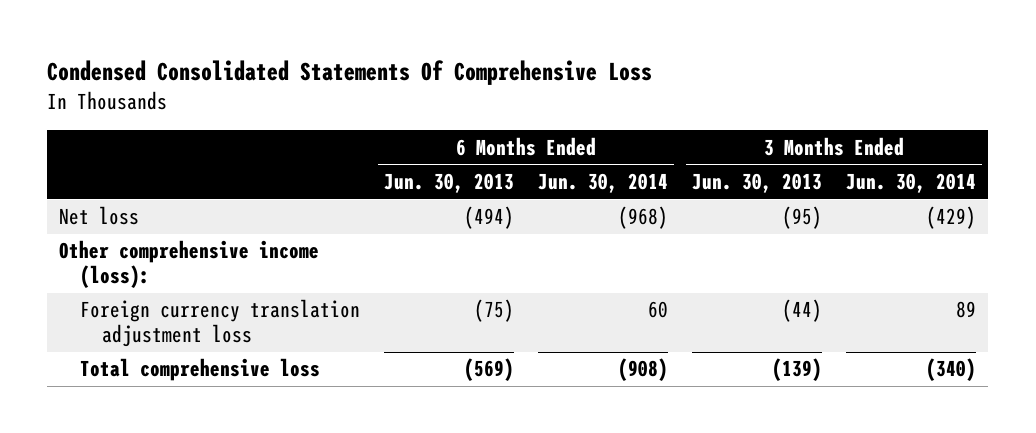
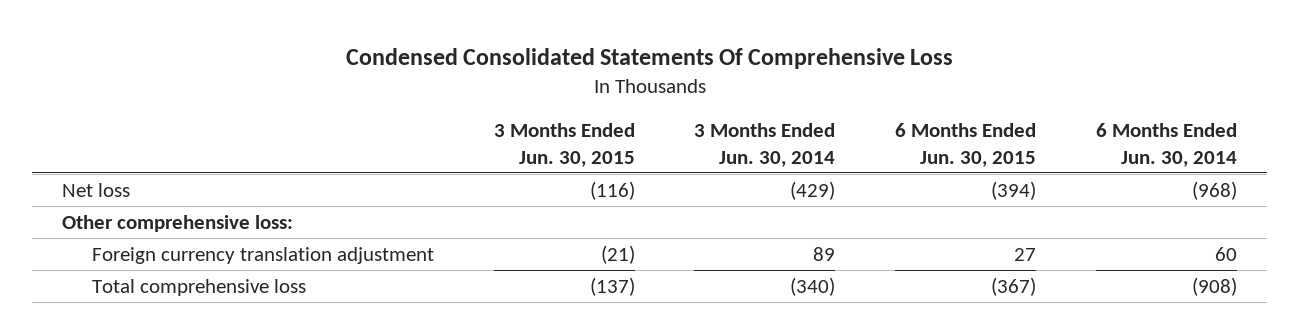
[384,172,515,193] Jun. 30, 2013 -> none
[692,172,823,193] Jun. 30, 2013 -> none
none -> [493,123,635,167] 3 Months Ended Jun. 30, 2015
none -> [895,123,1037,167] 6 Months Ended Jun. 30, 2015
[59,240,320,289] Other comprehensive income (loss): -> [62,215,294,233] Other comprehensive loss:
[80,299,361,348] Foreign currency translation adjustment loss -> [91,247,434,265] Foreign currency translation adjustment

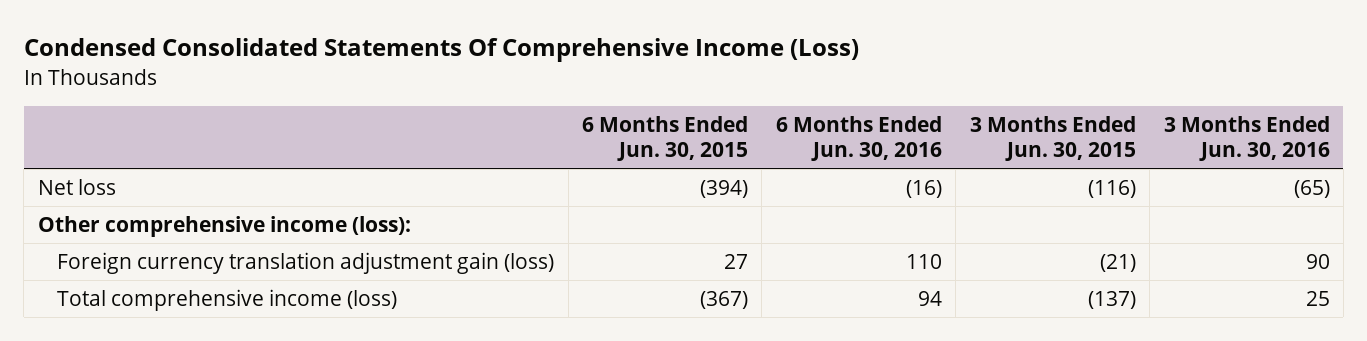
[345,48,953,70] Condensed Consolidated Statements Of Comprehensive Loss -> [23,38,859,63] Condensed Consolidated Statements Of Comprehensive Income (Loss)
[694,123,836,167] 3 Months Ended Jun. 30, 2014 -> none
[1096,123,1238,167] 6 Months Ended Jun. 30, 2014 -> none
none -> [775,115,942,162] 6 Months Ended Jun. 30, 2016
none -> [1163,115,1330,162] 3 Months Ended Jun. 30, 2016
[62,215,294,233] Other comprehensive loss: -> [37,215,411,237] Other comprehensive income (loss):
[91,247,434,265] Foreign currency translation adjustment -> [57,251,555,274] Foreign currency translation adjustment gain (loss)
[91,279,306,297] Total comprehensive loss -> [57,288,398,311] Total comprehensive income (loss)

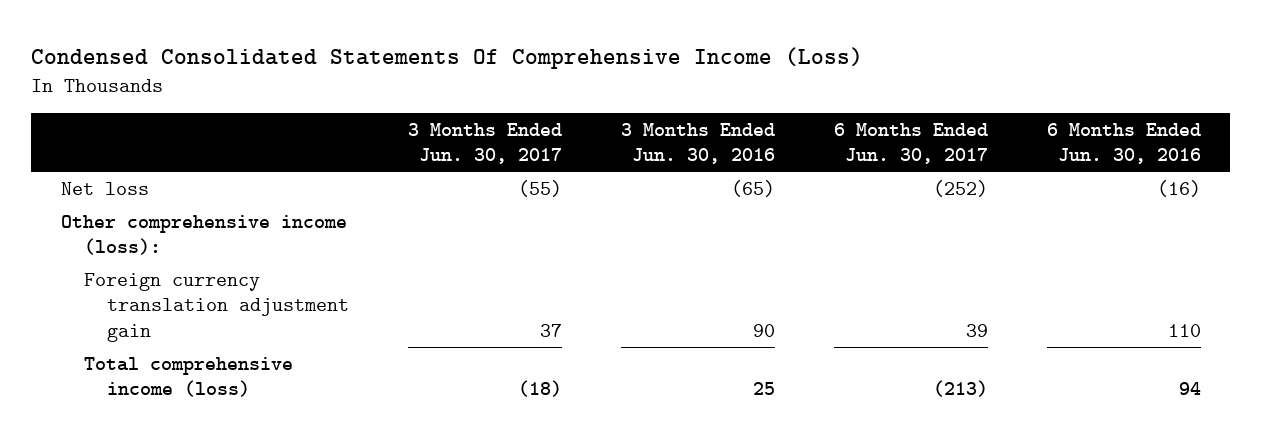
[581,115,748,162] 6 Months Ended Jun. 30, 2015 -> none
[969,115,1136,162] 3 Months Ended Jun. 30, 2015 -> none
none -> [408,122,563,165] 3 Months Ended Jun. 30, 2017
none -> [833,122,988,165] 6 Months Ended Jun. 30, 2017
[57,251,555,274] Foreign currency translation adjustment gain (loss) -> [83,272,350,342] Foreign currency translation adjustment gain

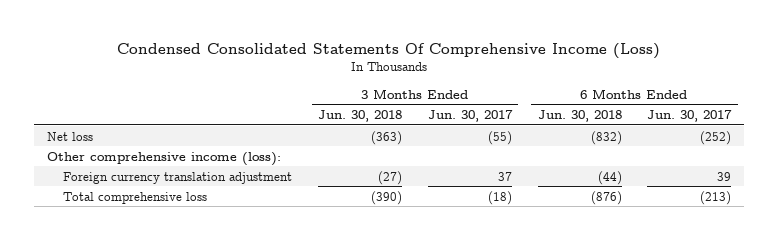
[621,122,776,165] 3 Months Ended Jun. 30, 2016 -> none
[1046,122,1201,165] 6 Months Ended Jun. 30, 2016 -> none
none -> [318,110,403,123] Jun. 30, 2018
none -> [537,110,622,123] Jun. 30, 2018
[83,272,350,342] Foreign currency translation adjustment gain -> [63,171,293,184] Foreign currency translation adjustment
[83,356,293,398] Total comprehensive income (loss) -> [63,191,208,204] Total comprehensive loss

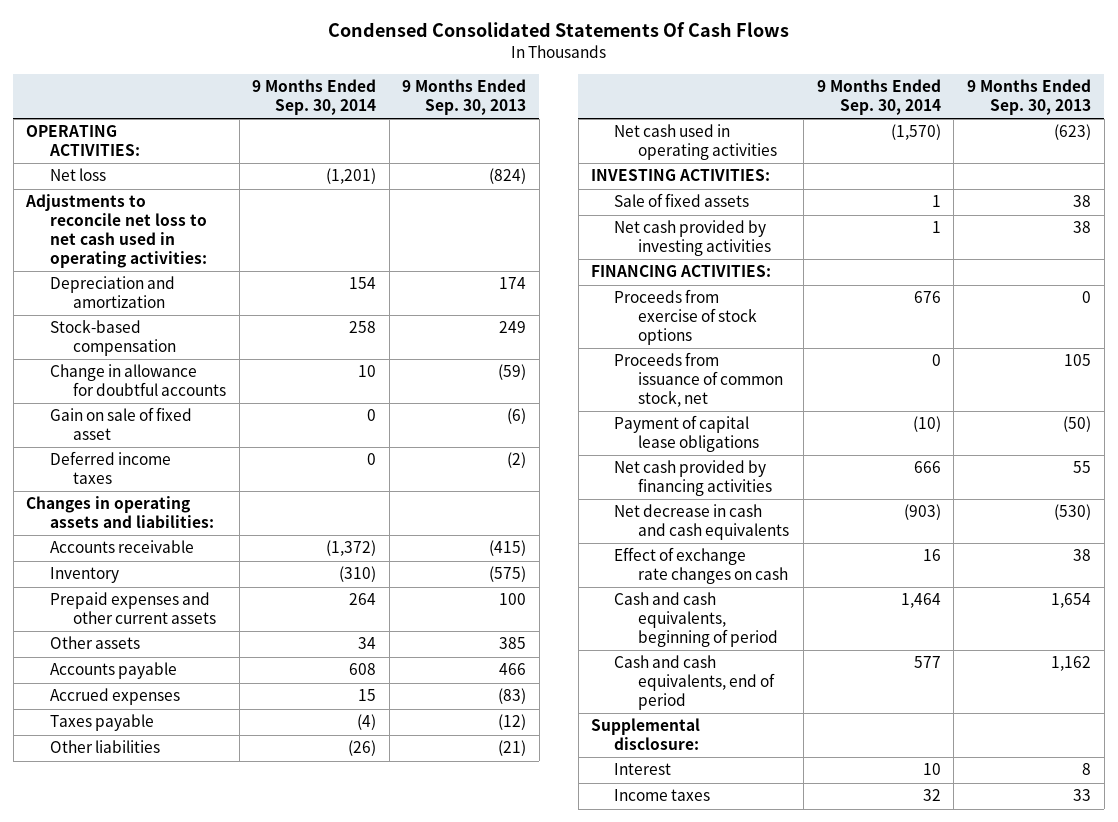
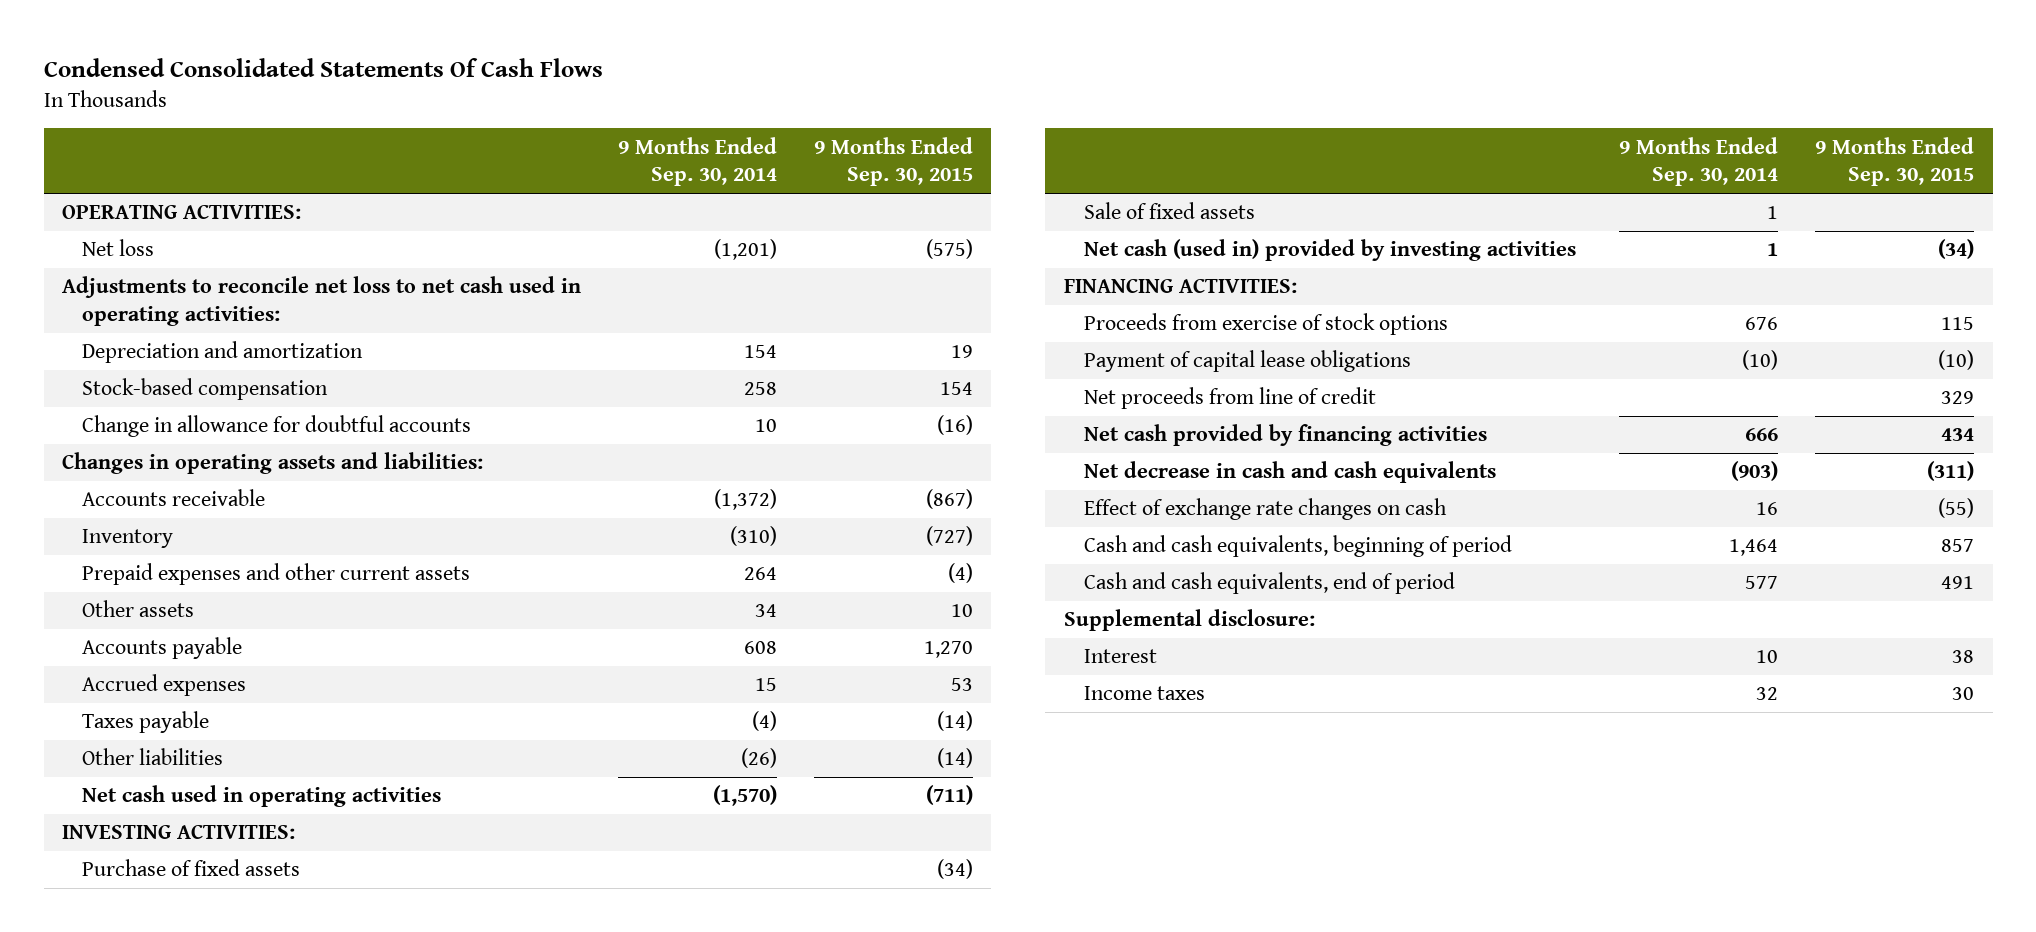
[402,79,527,115] 9 Months Ended Sep. 30, 2013 -> none
none -> [813,136,973,187] 9 Months Ended Sep. 30, 2015
[49,407,192,441] Gain on sale of fixed asset -> none
[49,451,171,485] Deferred income taxes -> none
none -> [82,859,301,877] Purchase of fixed assets
[614,220,771,257] Net cash provided by investing activities -> [1083,239,1576,262] Net cash (used in) provided by investing activities
[614,352,783,408] Proceeds from issuance of common stock, net -> none
none -> [1083,387,1376,410] Net proceeds from line of credit

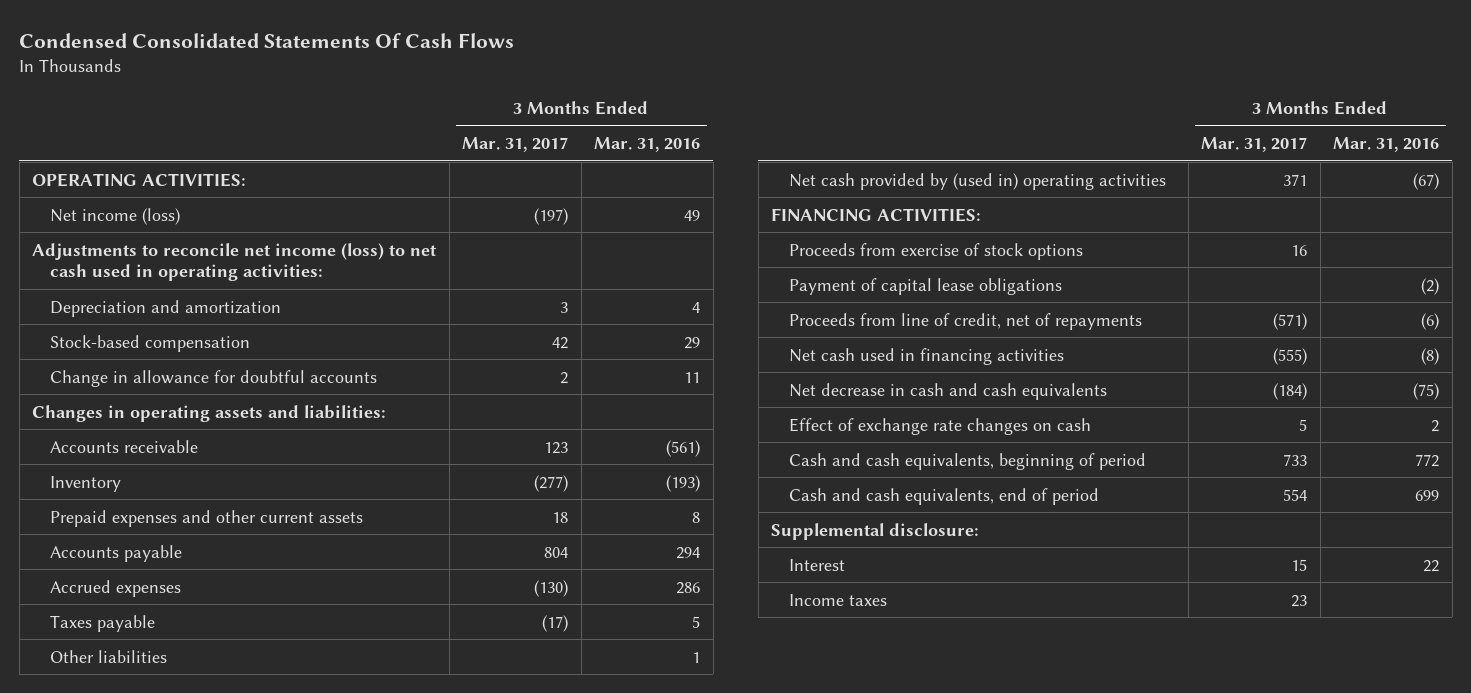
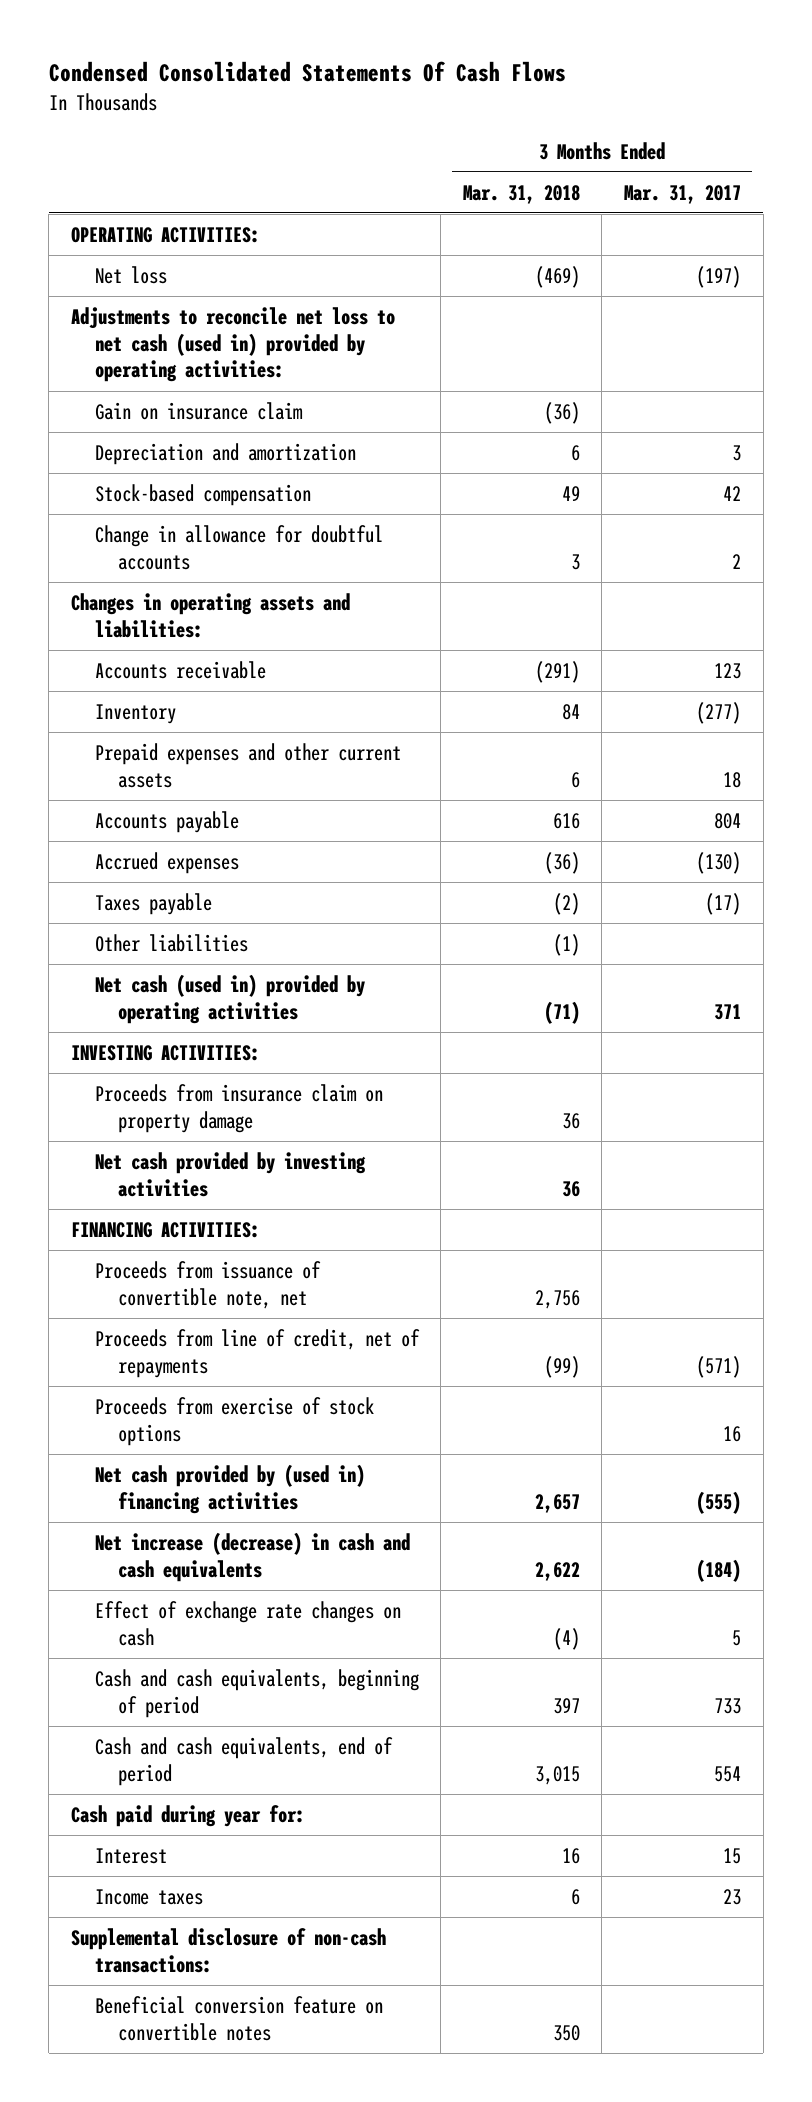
[594,137,701,153] Mar. 31, 2016 -> none
none -> [462,184,580,204] Mar. 31, 2018
[50,207,181,225] Net income (loss) -> [94,265,167,284] Net loss
[32,242,438,282] Adjustments to reconcile net income (loss) to net cash used in operating activities: -> [70,306,395,383] Adjustments to reconcile net loss to net cash (used in) provided by operating activities:
none -> [94,401,303,420] Gain on insurance claim
[789,172,1167,190] Net cash provided by (used in) operating activities -> [94,973,365,1024] Net cash (used in) provided by operating activities
none -> [70,1044,260,1061] INVESTING ACTIVITIES:
none -> [94,1083,383,1133] Proceeds from insurance claim on property damage
none -> [94,1151,366,1197] Net cash provided by investing activities
[789,277,1063,295] Payment of capital lease obligations -> none
none -> [94,1260,321,1309] Proceeds from issuance of convertible note, net
[789,242,1084,260] Proceeds from exercise of stock options -> [94,1396,374,1446] Proceeds from exercise of stock options
[789,347,1065,365] Net cash used in financing activities -> [94,1463,365,1514] Net cash provided by (used in) financing activities
[789,382,1108,400] Net decrease in cash and cash equivalents -> [94,1531,410,1582] Net increase (decrease) in cash and cash equivalents
[771,522,980,540] Supplemental disclosure: -> none
none -> [70,1804,305,1827] Cash paid during year for:
none -> [70,1927,386,1973] Supplemental disclosure of non-cash transactions:
none -> [94,1995,383,2041] Beneficial conversion feature on convertible notes

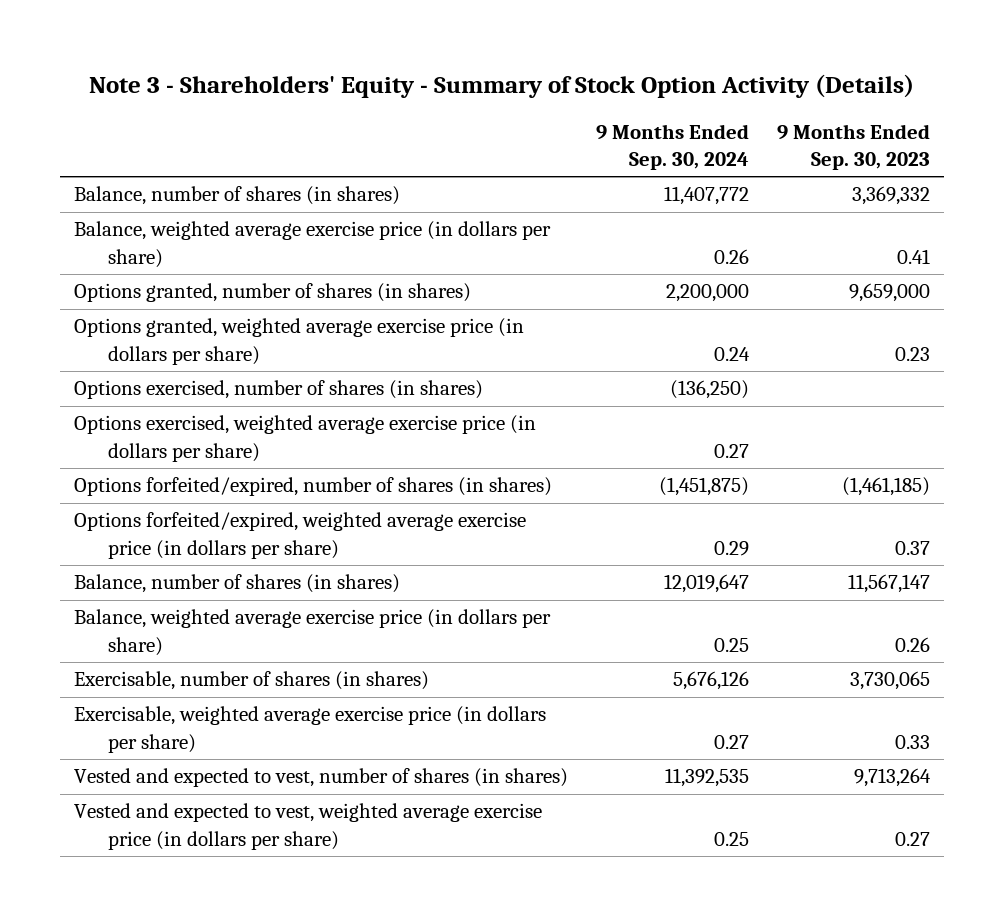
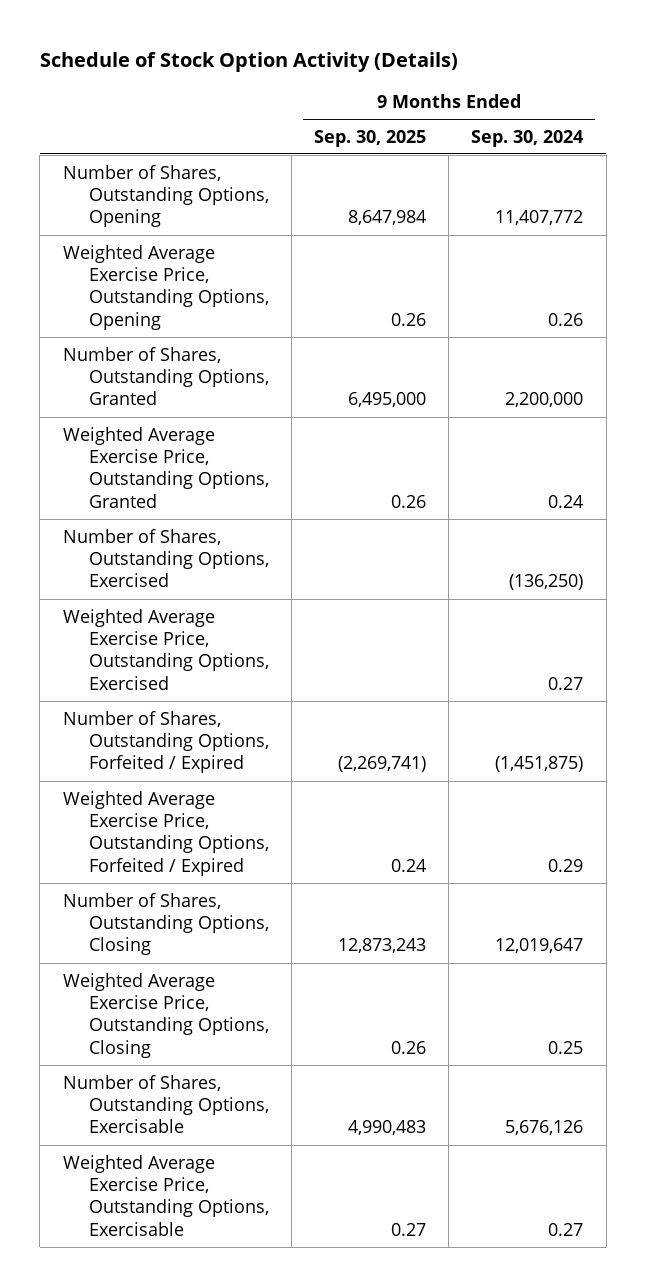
[88,74,914,99] Note 3 - Shareholders' Equity - Summary of Stock Option Activity (Details) -> [39,52,458,73] Schedule of Stock Option Activity (Details)
[776,124,930,171] 9 Months Ended Sep. 30, 2023 -> none
none -> [314,129,427,147] Sep. 30, 2025
[74,768,569,788] Vested and expected to vest, number of shares (in shares) -> none
[74,803,543,850] Vested and expected to vest, weighted average exercise price (in dollars per share) -> none
[74,186,401,206] Balance, number of shares (in shares) -> [62,164,269,228] Number of Shares, Outstanding Options, Opening
[74,221,552,268] Balance, weighted average exercise price (in dollars per share) -> [62,244,269,330] Weighted Average Exercise Price, Outstanding Options, Opening
[74,283,472,303] Options granted, number of shares (in shares) -> [62,346,269,406] Number of Shares, Outstanding Options, Granted
[74,318,525,365] Options granted, weighted average exercise price (in dollars per share) -> [62,426,269,508] Weighted Average Exercise Price, Outstanding Options, Granted
[74,380,484,400] Options exercised, number of shares (in shares) -> [62,528,269,588] Number of Shares, Outstanding Options, Exercised
[74,415,537,462] Options exercised, weighted average exercise price (in dollars per share) -> [62,608,269,690] Weighted Average Exercise Price, Outstanding Options, Exercised
[74,477,553,497] Options forfeited/expired, number of shares (in shares) -> [62,710,269,774] Number of Shares, Outstanding Options, Forfeited / Expired
[74,512,527,559] Options forfeited/expired, weighted average exercise price (in dollars per share) -> [62,790,269,876] Weighted Average Exercise Price, Outstanding Options, Forfeited / Expired
[74,574,401,594] Balance, number of shares (in shares) -> [62,892,269,956] Number of Shares, Outstanding Options, Closing
[74,609,552,656] Balance, weighted average exercise price (in dollars per share) -> [62,972,269,1058] Weighted Average Exercise Price, Outstanding Options, Closing
[74,671,430,691] Exercisable, number of shares (in shares) -> [62,1074,269,1134] Number of Shares, Outstanding Options, Exercisable
[74,706,547,753] Exercisable, weighted average exercise price (in dollars per share) -> [62,1154,269,1236] Weighted Average Exercise Price, Outstanding Options, Exercisable

